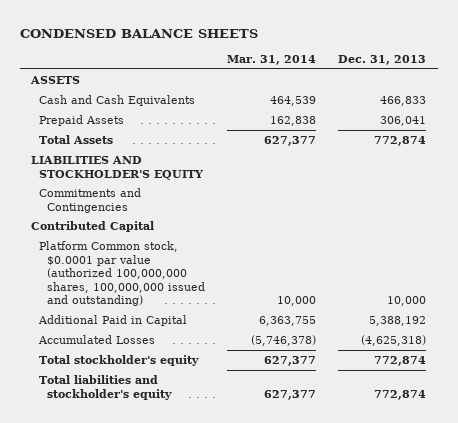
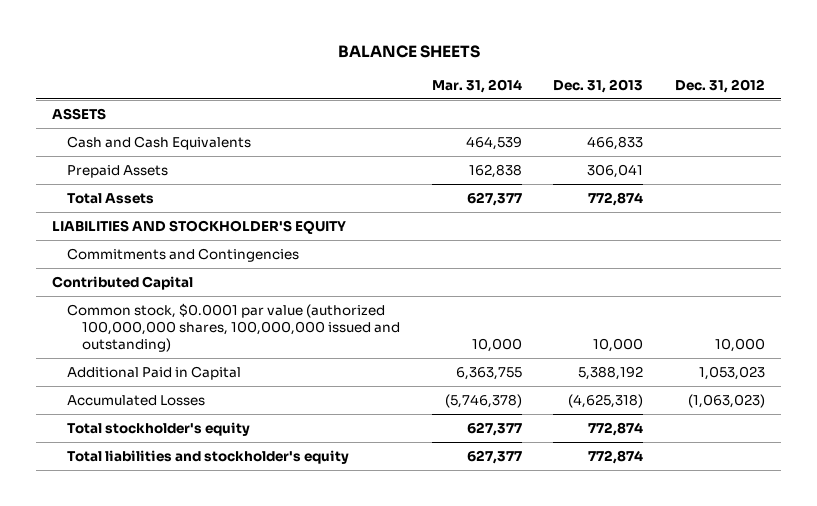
[20,28,259,38] CONDENSED BALANCE SHEETS -> [337,45,480,59] BALANCE SHEETS
none -> [675,78,766,93] Dec. 31, 2012
[39,240,206,307] Platform Common stock, $0.0001 par value (authorized 100,000,000 shares, 100,000,000 issued and outstanding) -> [67,302,401,353] Common stock, $0.0001 par value (authorized 100,000,000 shares, 100,000,000 issued and outstanding)

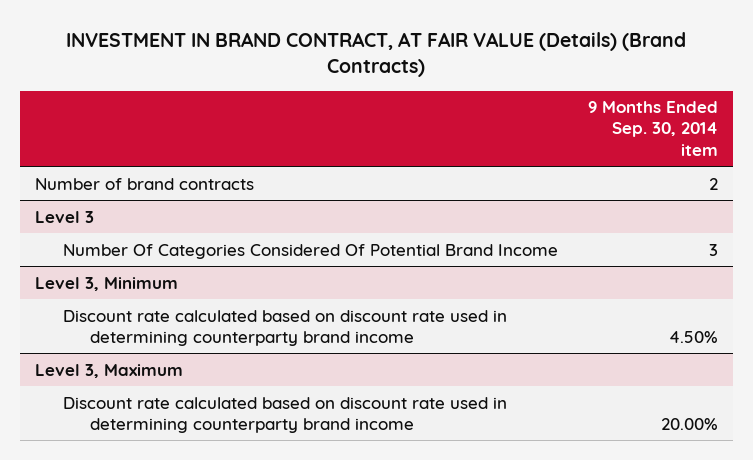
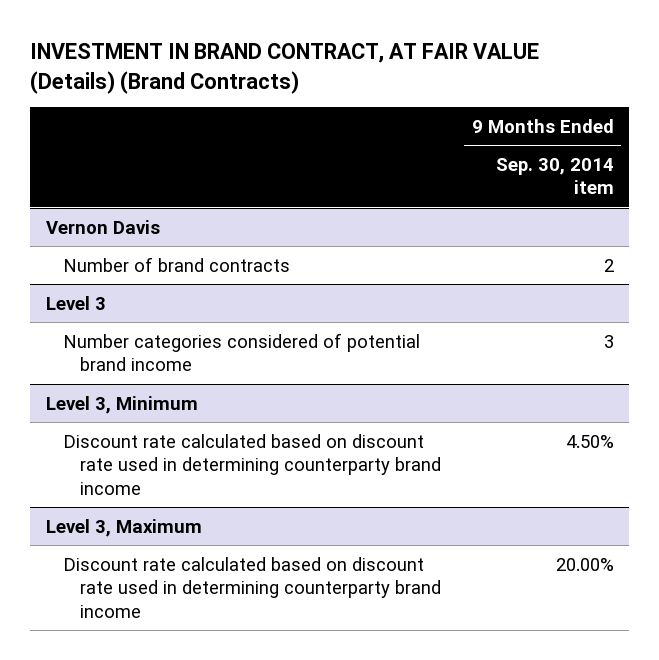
none -> [45,219,160,234] Vernon Davis
[62,243,558,259] Number Of Categories Considered Of Potential Brand Income -> [62,332,420,372] Number categories considered of potential brand income

